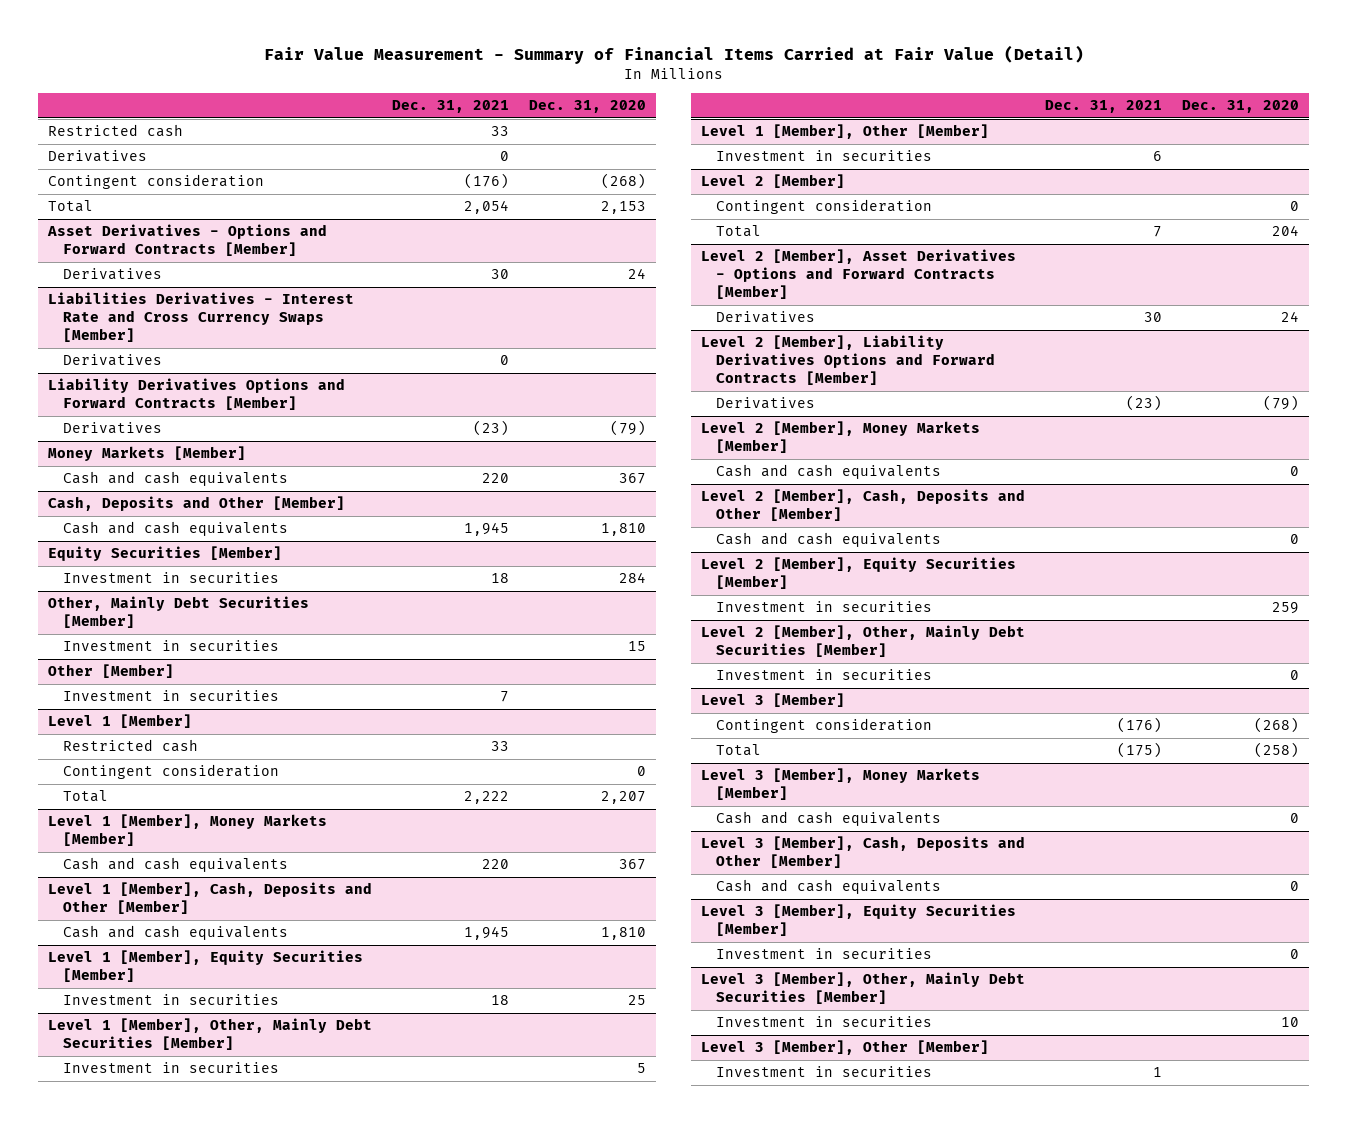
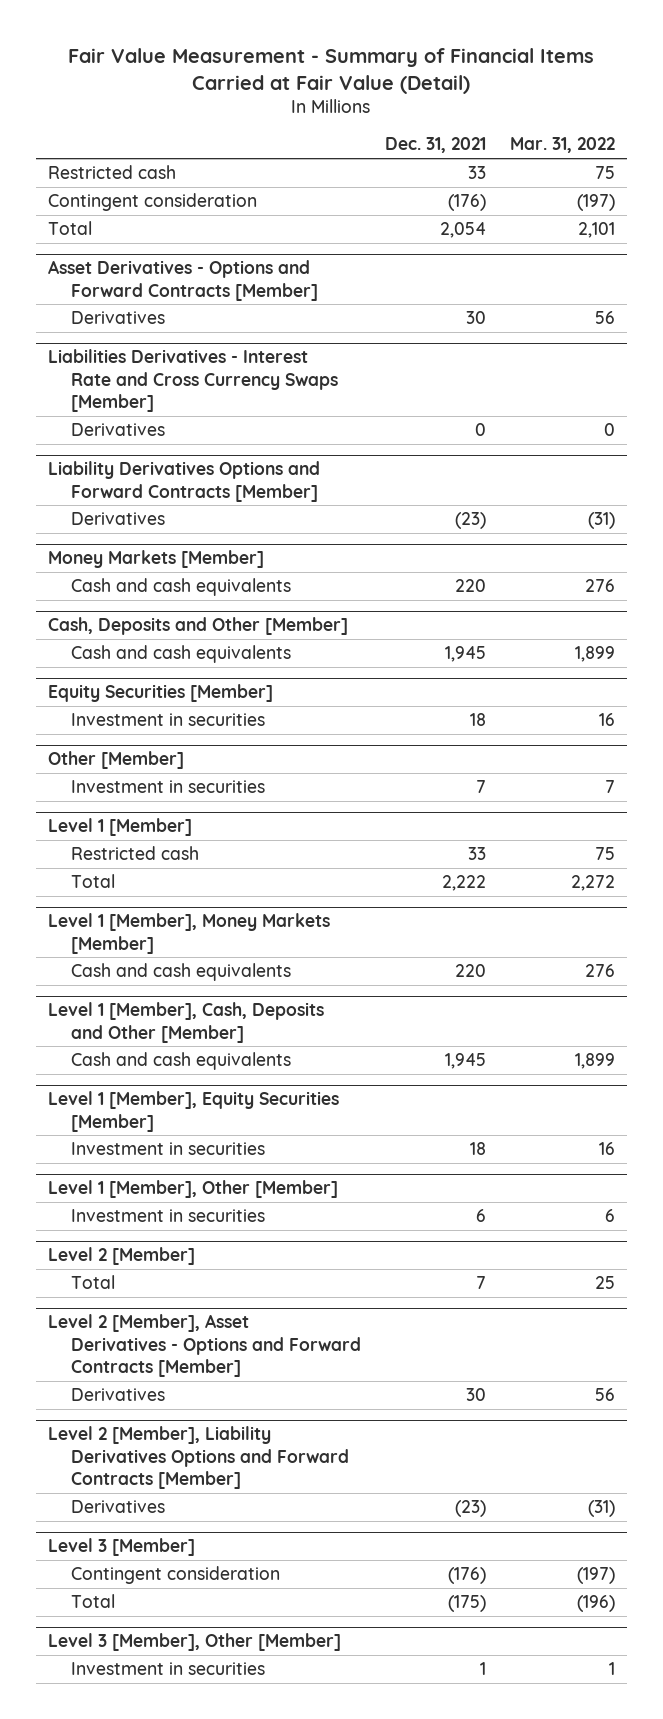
[529,100,647,114] Dec. 31, 2020 -> none
none -> [509,137,615,154] Mar. 31, 2022
[48,150,148,163] Derivatives -> none
[48,596,310,629] Other, Mainly Debt Securities [Member] -> none
[62,640,279,652] Investment in securities -> none
[62,764,279,780] Contingent consideration -> none
[48,1018,373,1051] Level 1 [Member], Other, Mainly Debt Securities [Member] -> none
[62,1062,279,1074] Investment in securities -> none
[715,199,932,215] Contingent consideration -> none
[701,421,981,454] Level 2 [Member], Money Markets [Member] -> none
[715,464,941,480] Cash and cash equivalents -> none
[701,489,1026,522] Level 2 [Member], Cash, Deposits and Other [Member] -> none
[715,532,941,548] Cash and cash equivalents -> none
[701,557,1017,590] Level 2 [Member], Equity Securities [Member] -> none
[715,601,932,613] Investment in securities -> none
[701,625,1026,658] Level 2 [Member], Other, Mainly Debt Securities [Member] -> none
[715,669,932,681] Investment in securities -> none
[701,768,981,801] Level 3 [Member], Money Markets [Member] -> none
[715,811,941,827] Cash and cash equivalents -> none
[701,836,1026,869] Level 3 [Member], Cash, Deposits and Other [Member] -> none
[715,879,941,895] Cash and cash equivalents -> none
[701,904,1017,937] Level 3 [Member], Equity Securities [Member] -> none
[715,948,932,960] Investment in securities -> none
[701,972,1026,1005] Level 3 [Member], Other, Mainly Debt Securities [Member] -> none
[715,1016,932,1028] Investment in securities -> none

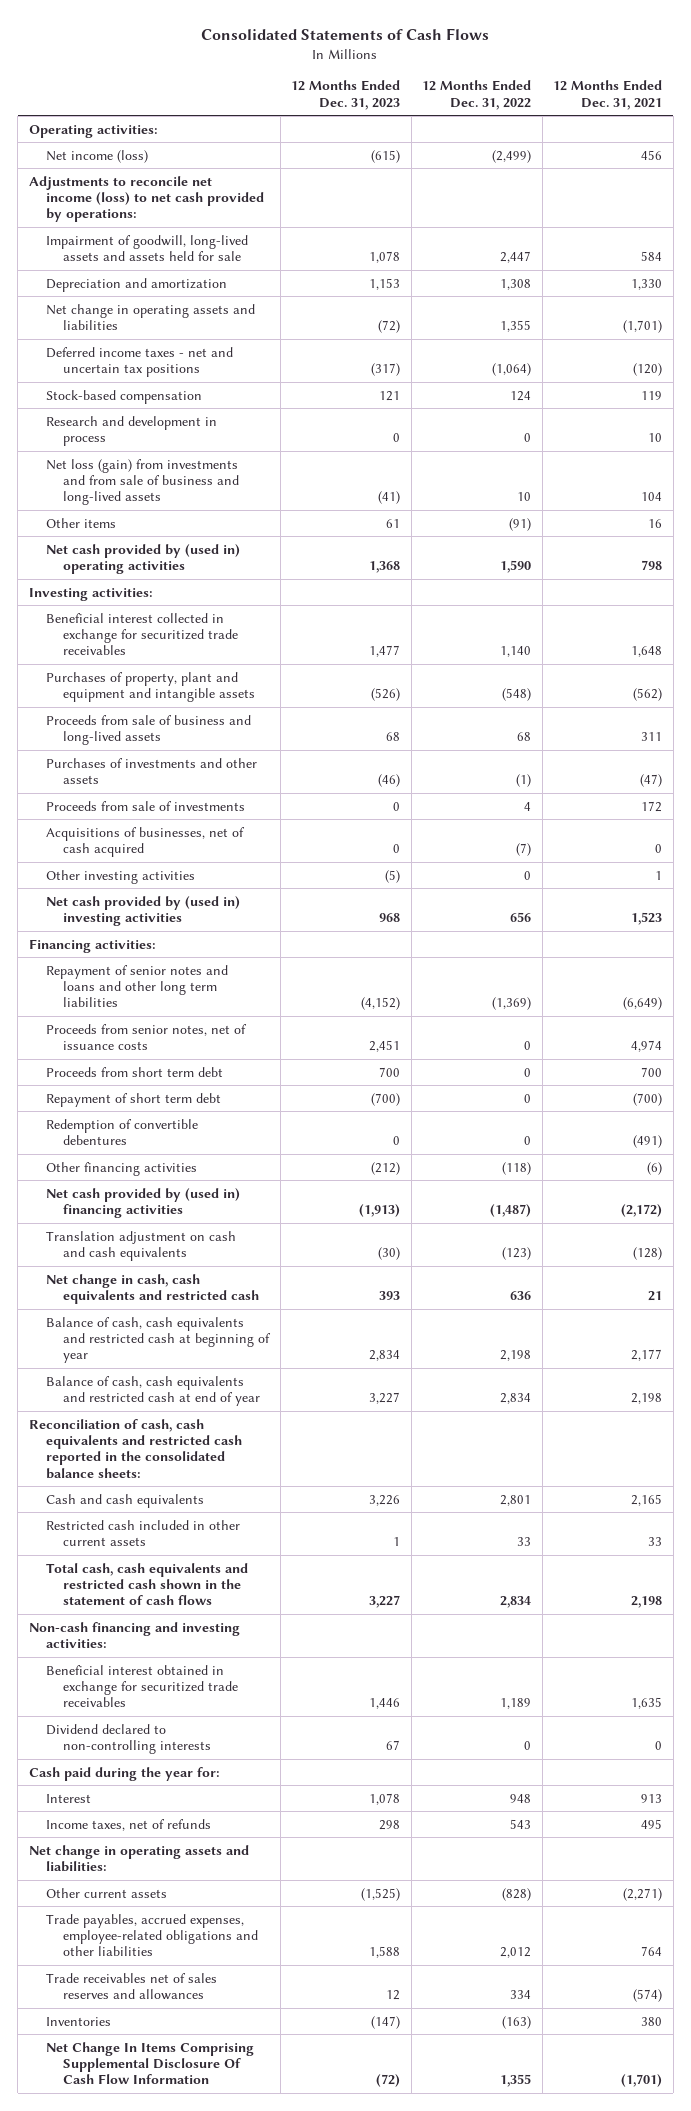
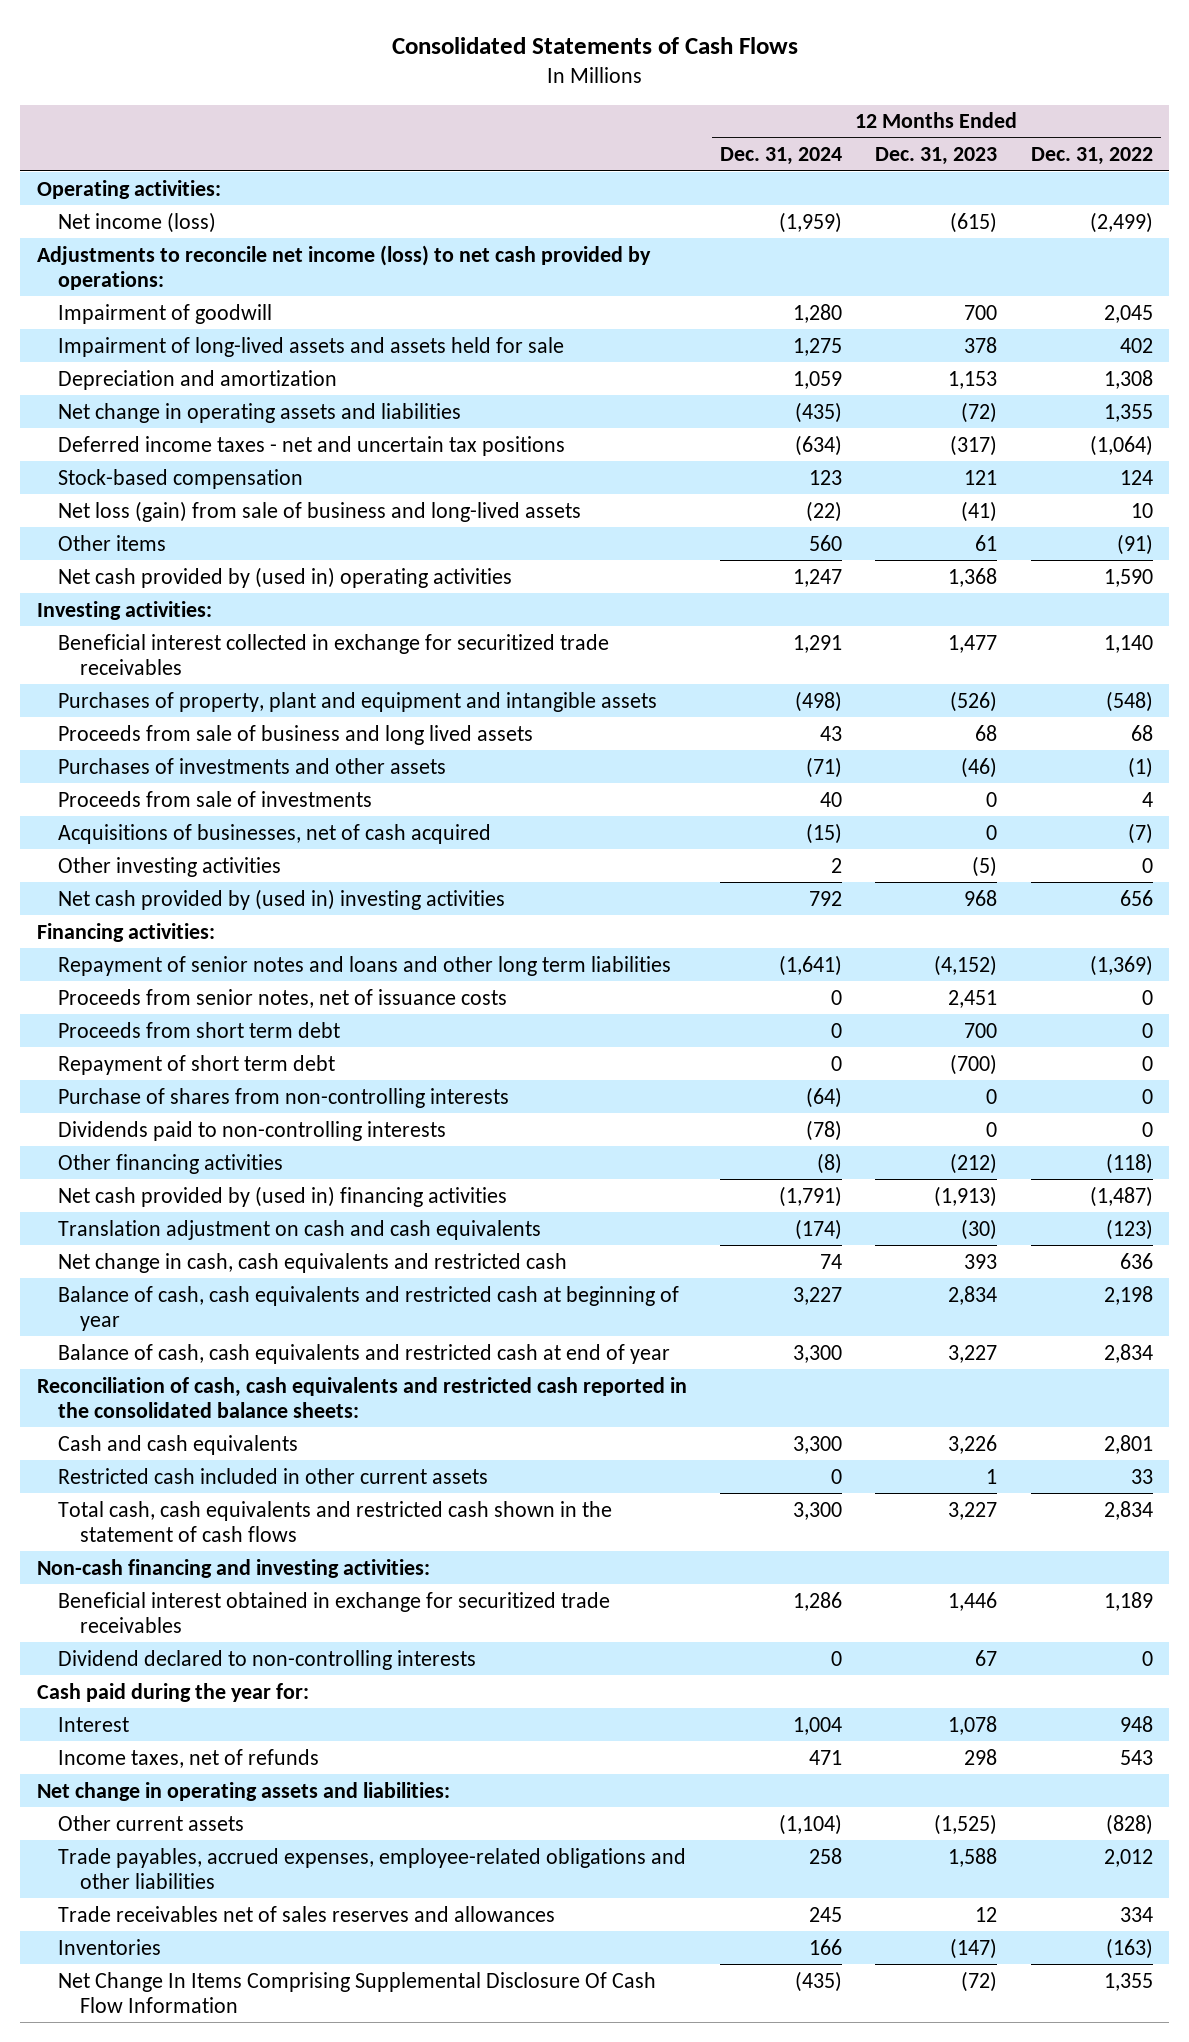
[553,80,663,110] 12 Months Ended Dec. 31, 2021 -> none
none -> [720,147,843,166] Dec. 31, 2024
none -> [58,303,273,324] Impairment of goodwill
[46,234,249,262] Impairment of goodwill, long-lived assets and assets held for sale -> [58,336,565,357] Impairment of long-lived assets and assets held for sale
[369,251,401,264] 1,078 -> [964,336,998,353] 378
[500,251,532,264] 2,447 -> [1119,337,1153,353] 402
[46,415,218,447] Research and development in process -> none
[46,458,240,506] Net loss (gain) from investments and from sale of business and long-lived assets -> [58,500,582,522] Net loss (gain) from sale of business and long-lived assets
[46,714,252,746] Proceeds from sale of business and long-lived assets -> [58,724,534,745] Proceeds from sale of business and long lived assets
[46,1118,199,1146] Redemption of convertible debentures -> none
none -> [58,1087,510,1108] Purchase of shares from non-controlling interests
none -> [58,1120,447,1141] Dividends paid to non-controlling interests

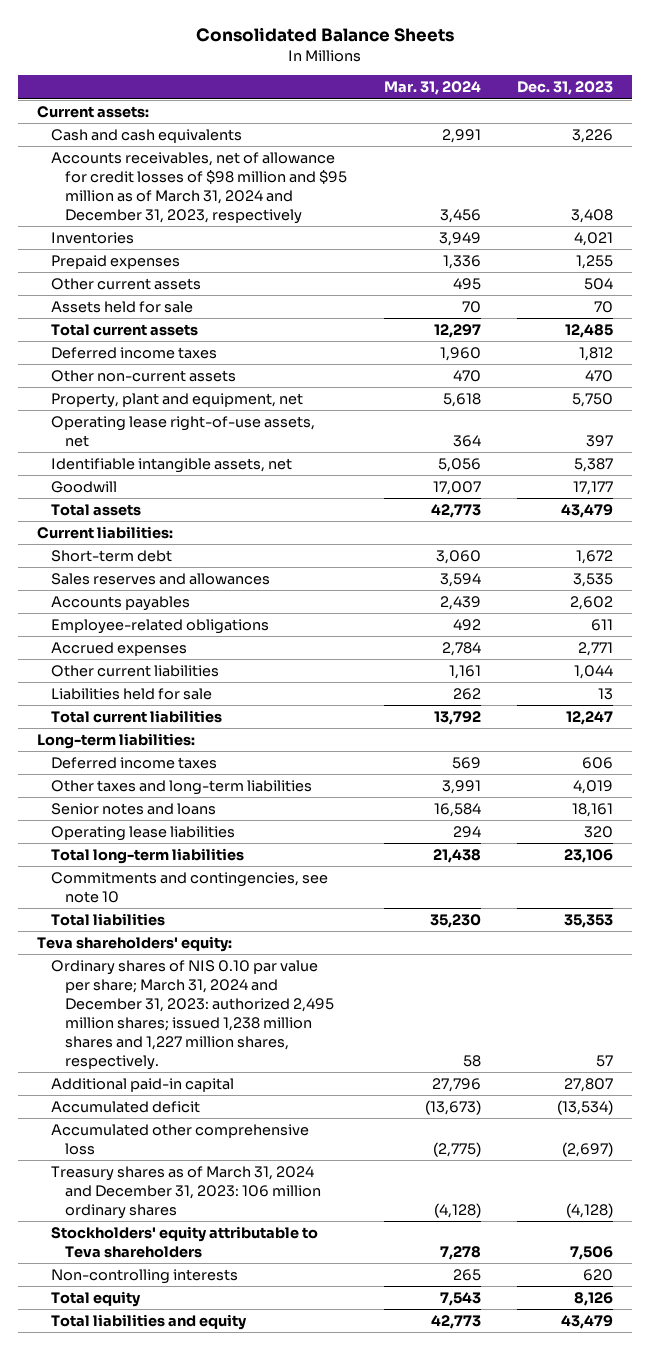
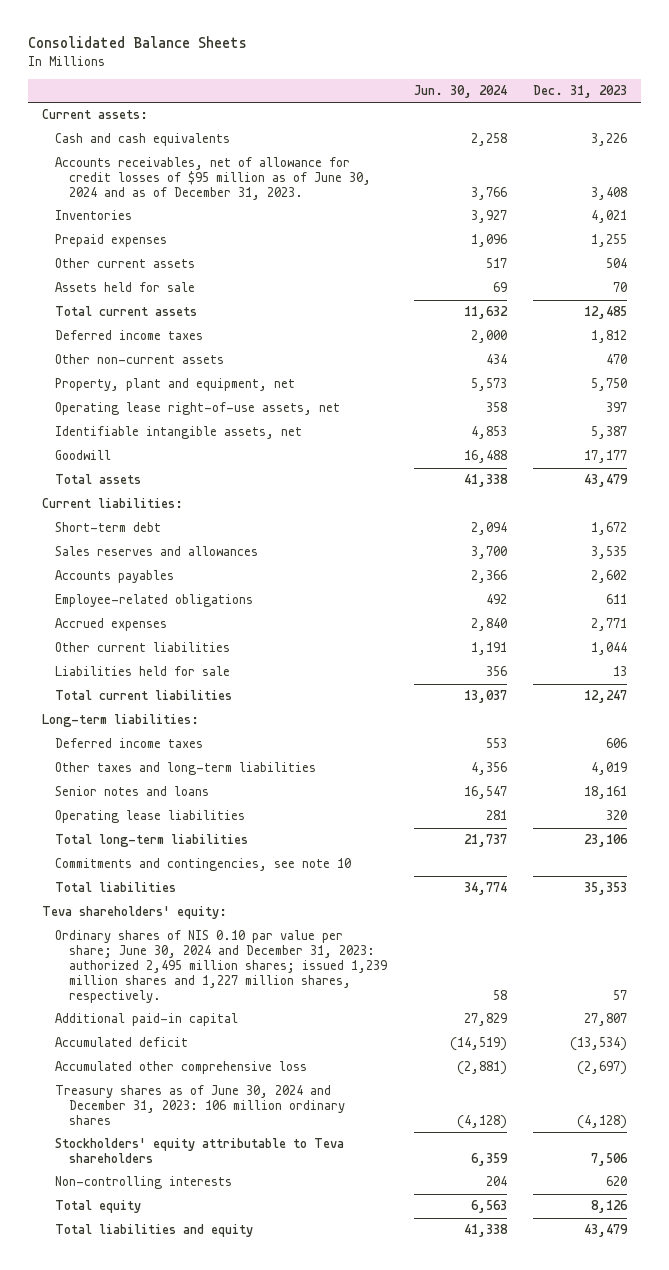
[383,81,481,96] Mar. 31, 2024 -> none
none -> [413,85,507,99] Jun. 30, 2024
[50,152,347,224] Accounts receivables, net of allowance for credit losses of $98 million and $95 million as of March 31, 2024 and December 31, 2023, respectively -> [55,157,371,201] Accounts receivables, net of allowance for credit losses of $95 million as of June 30, 2024 and as of December 31, 2023.
[50,960,334,1070] Ordinary shares of NIS 0.10 par value per share; March 31, 2024 and December 31, 2023: authorized 2,495 million shares; issued 1,238 million shares and 1,227 million shares, respectively. -> [55,930,387,1004] Ordinary shares of NIS 0.10 par value per share; June 30, 2024 and December 31, 2023: authorized 2,495 million shares; issued 1,239 million shares and 1,227 million shares, respectively.
[50,1166,321,1219] Treasury shares as of March 31, 2024 and December 31, 2023: 106 million ordinary shares -> [55,1085,345,1126] Treasury shares as of June 30, 2024 and December 31, 2023: 106 million ordinary shares

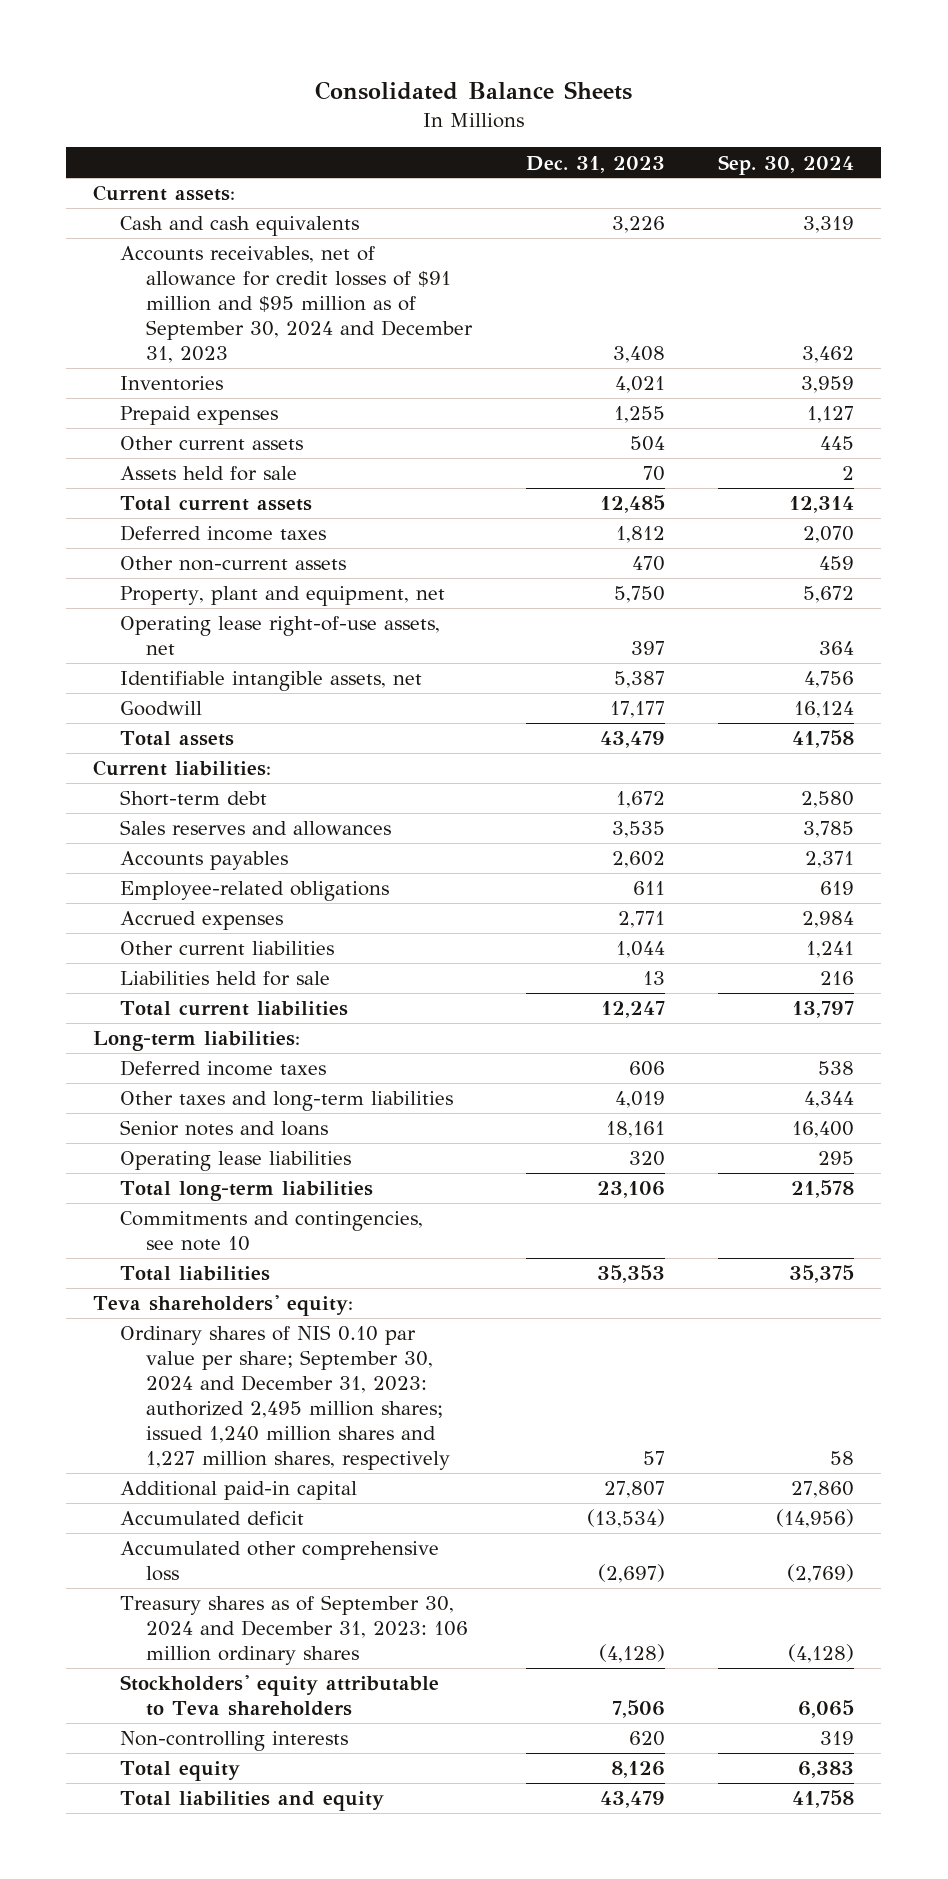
[413,85,507,99] Jun. 30, 2024 -> none
none -> [718,154,855,175] Sep. 30, 2024
[55,157,371,201] Accounts receivables, net of allowance for credit losses of $95 million as of June 30, 2024 and as of December 31, 2023. -> [119,246,474,364] Accounts receivables, net of allowance for credit losses of $91 million and $95 million as of September 30, 2024 and December 31, 2023
[55,930,387,1004] Ordinary shares of NIS 0.10 par value per share; June 30, 2024 and December 31, 2023: authorized 2,495 million shares; issued 1,239 million shares and 1,227 million shares, respectively. -> [119,1325,451,1471] Ordinary shares of NIS 0.10 par value per share; September 30, 2024 and December 31, 2023: authorized 2,495 million shares; issued 1,240 million shares and 1,227 million shares, respectively
[55,1085,345,1126] Treasury shares as of June 30, 2024 and December 31, 2023: 106 million ordinary shares -> [119,1595,469,1666] Treasury shares as of September 30, 2024 and December 31, 2023: 106 million ordinary shares

